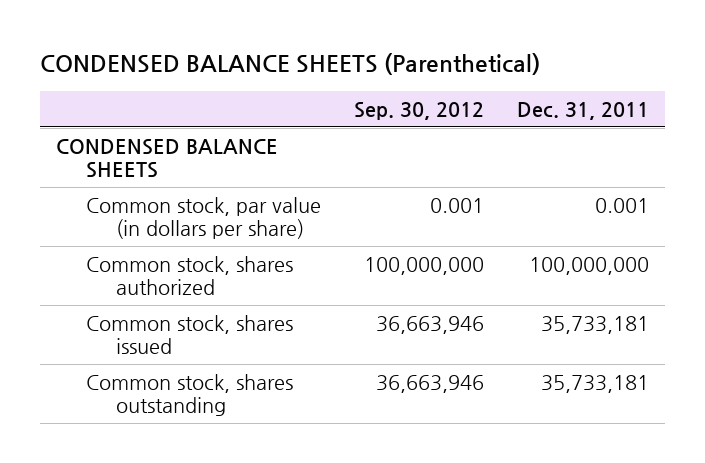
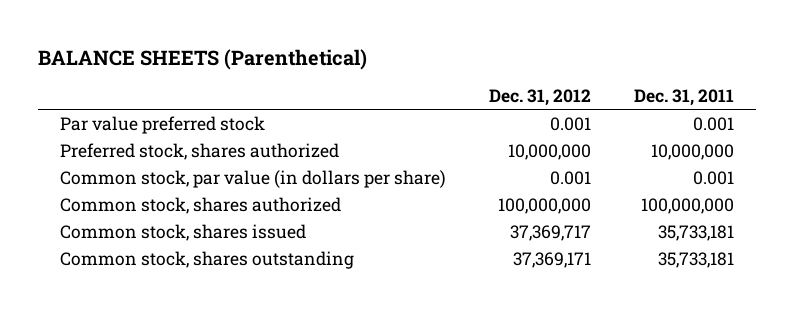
[39,52,540,75] CONDENSED BALANCE SHEETS (Parenthetical) -> [38,49,368,71] BALANCE SHEETS (Parenthetical)
[354,101,485,120] Sep. 30, 2012 -> none
none -> [489,89,592,107] Dec. 31, 2012
[56,138,279,178] CONDENSED BALANCE SHEETS -> none
none -> [59,115,265,134] Par value preferred stock
none -> [59,142,339,160] Preferred stock, shares authorized

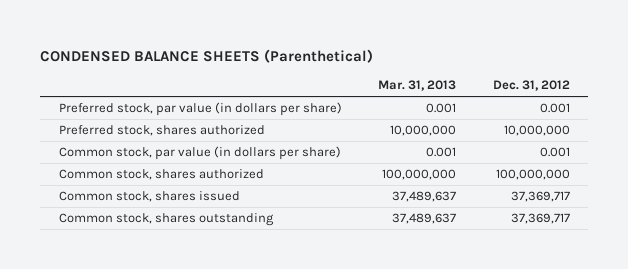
[38,49,368,71] BALANCE SHEETS (Parenthetical) -> [40,48,374,63] CONDENSED BALANCE SHEETS (Parenthetical)
[634,89,735,107] Dec. 31, 2011 -> none
none -> [378,80,457,92] Mar. 31, 2013
[59,115,265,134] Par value preferred stock -> [58,102,342,117] Preferred stock, par value (in dollars per share)
[513,251,592,268] 37,369,171 -> [510,213,570,225] 37,369,717

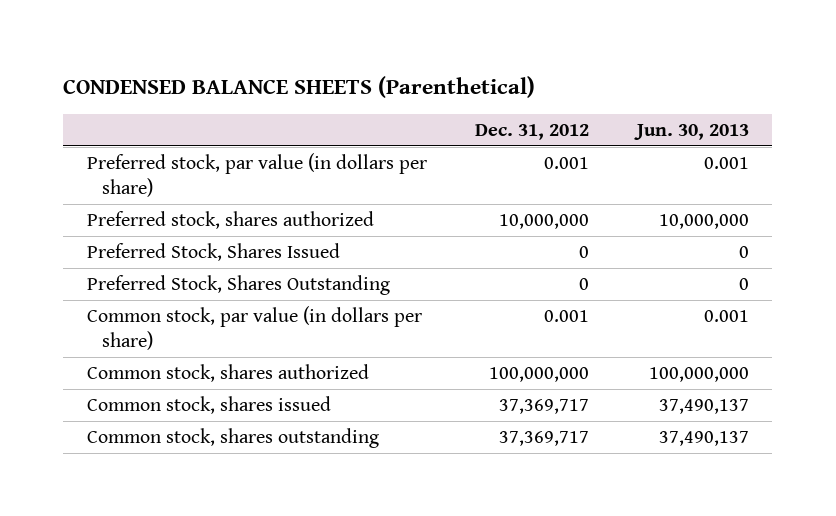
[378,80,457,92] Mar. 31, 2013 -> none
none -> [633,123,749,140] Jun. 30, 2013
none -> [87,243,341,262] Preferred Stock, Shares Issued
none -> [87,275,391,296] Preferred Stock, Shares Outstanding

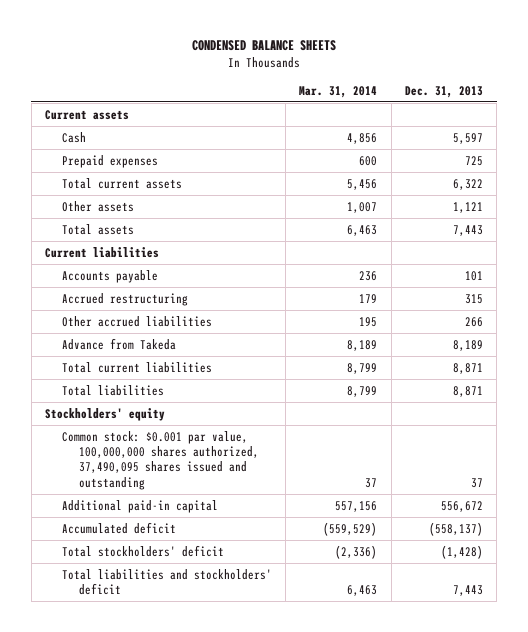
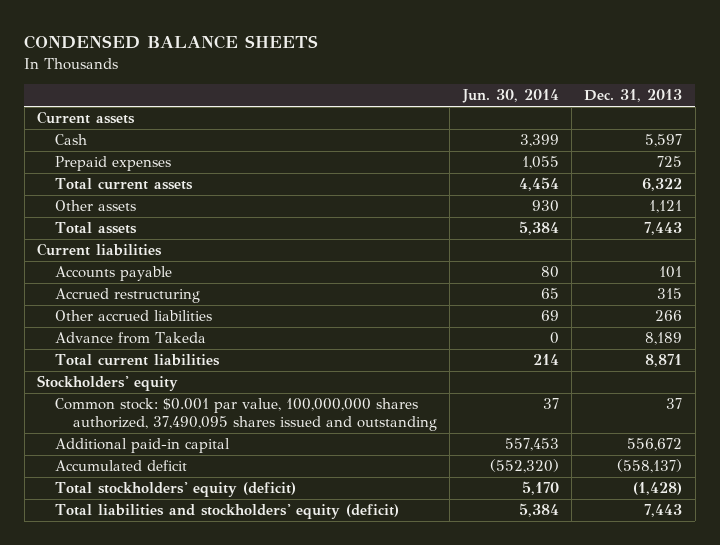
[299,85,378,98] Mar. 31, 2014 -> none
none -> [461,89,559,104] Jun. 30, 2014
[62,384,165,396] Total liabilities -> none
[62,544,225,557] Total stockholders' deficit -> [55,482,297,498] Total stockholders' equity (deficit)
[62,568,273,596] Total liabilities and stockholders' deficit -> [55,504,400,520] Total liabilities and stockholders' equity (deficit)

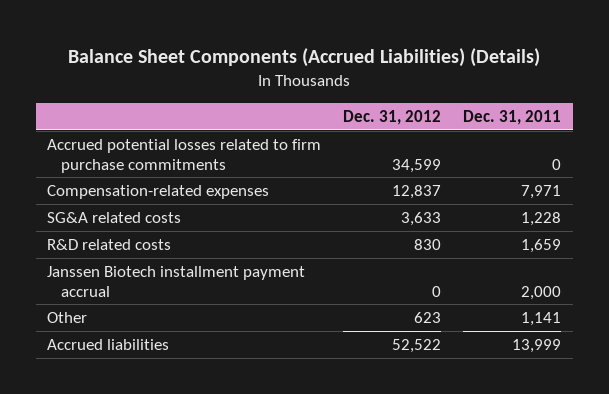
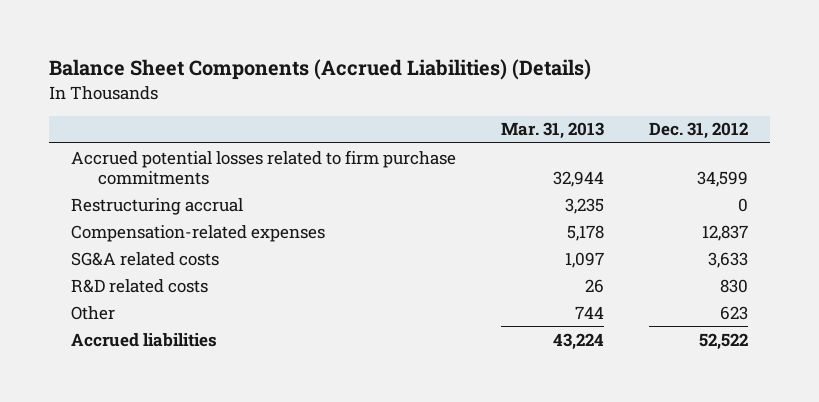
[463,109,562,125] Dec. 31, 2011 -> none
none -> [500,122,604,140] Mar. 31, 2013
none -> [71,197,244,215] Restructuring accrual
[47,265,306,297] Janssen Biotech installment payment accrual -> none

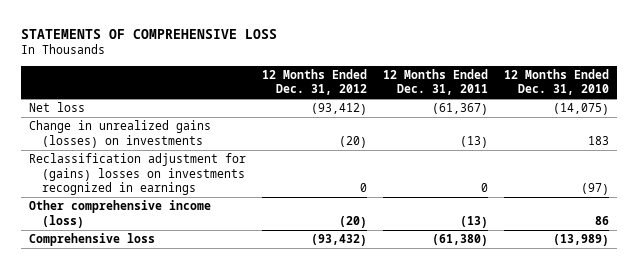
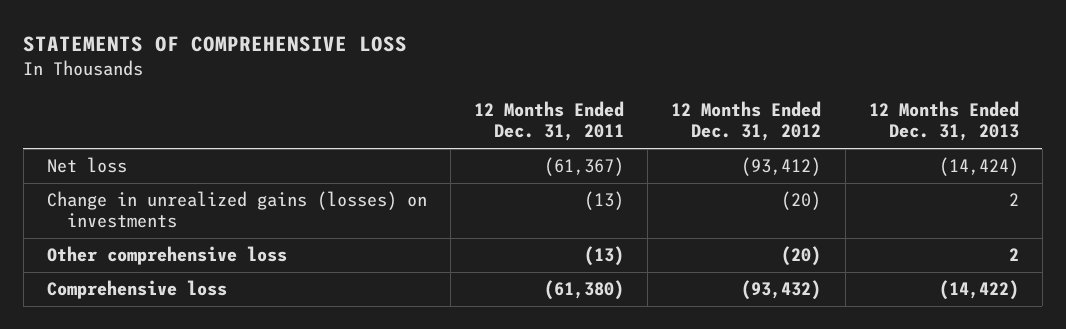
[503,68,609,96] 12 Months Ended Dec. 31, 2010 -> none
none -> [868,101,1019,142] 12 Months Ended Dec. 31, 2013
[29,153,247,196] Reclassification adjustment for (gains) losses on investments recognized in earnings -> none
[29,200,212,228] Other comprehensive income (loss) -> [46,246,287,266] Other comprehensive loss

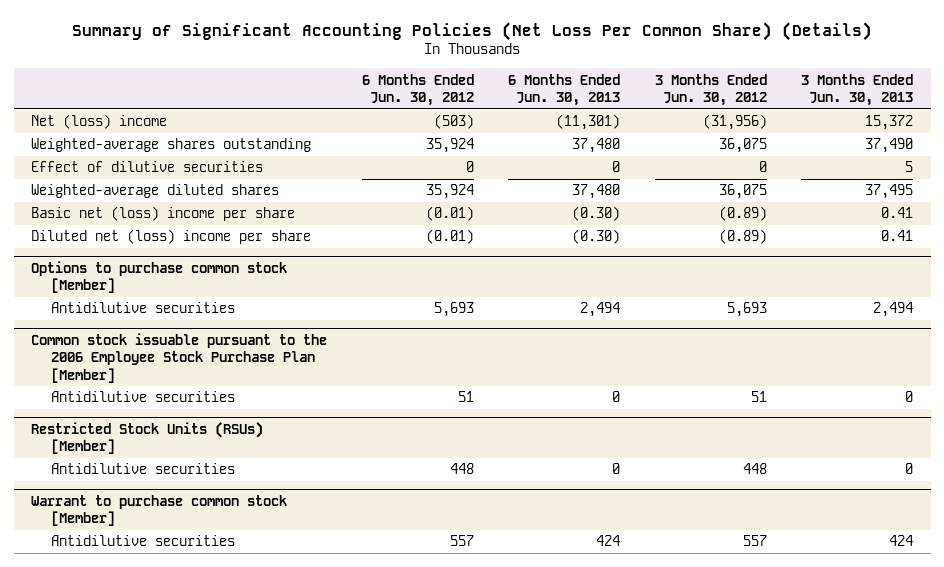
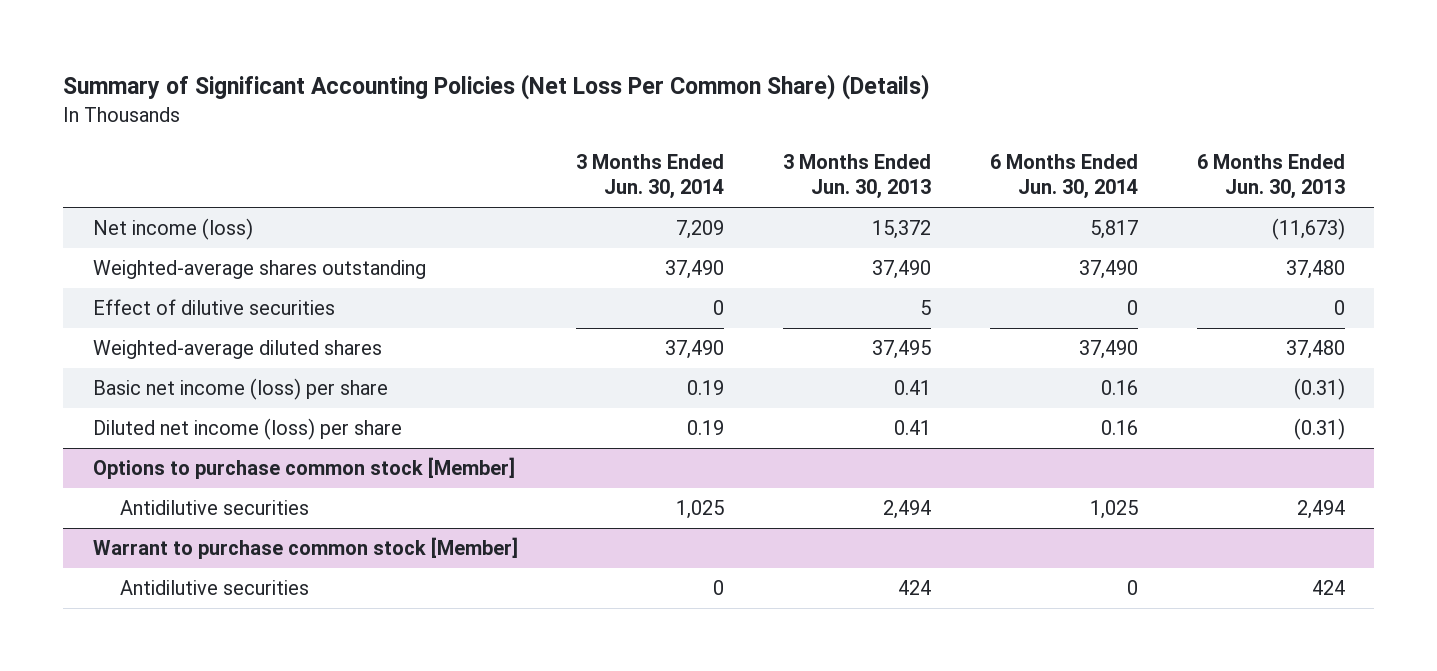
[361,73,474,107] 6 Months Ended Jun. 30, 2012 -> none
[654,73,767,107] 3 Months Ended Jun. 30, 2012 -> none
none -> [576,153,725,200] 3 Months Ended Jun. 30, 2014
none -> [989,153,1138,200] 6 Months Ended Jun. 30, 2014
[31,114,168,130] Net (loss) income -> [92,218,253,241] Net income (loss)
[556,114,621,131] (11,301) -> [1271,218,1345,241] (11,673)
[31,206,296,222] Basic net (loss) income per share -> [92,378,388,401] Basic net income (loss) per share
[572,206,621,222] (0.30) -> [1293,378,1345,401] (0.31)
[31,229,312,245] Diluted net (loss) income per share -> [92,418,402,441] Diluted net income (loss) per share
[572,229,621,245] (0.30) -> [1293,418,1345,441] (0.31)
[31,333,328,383] Common stock issuable pursuant to the 2006 Employee Stock Purchase Plan [Member] -> none
[51,391,236,403] Antidilutive securities -> none
[31,422,264,455] Restricted Stock Units (RSUs) [Member] -> none
[51,463,236,475] Antidilutive securities -> none

